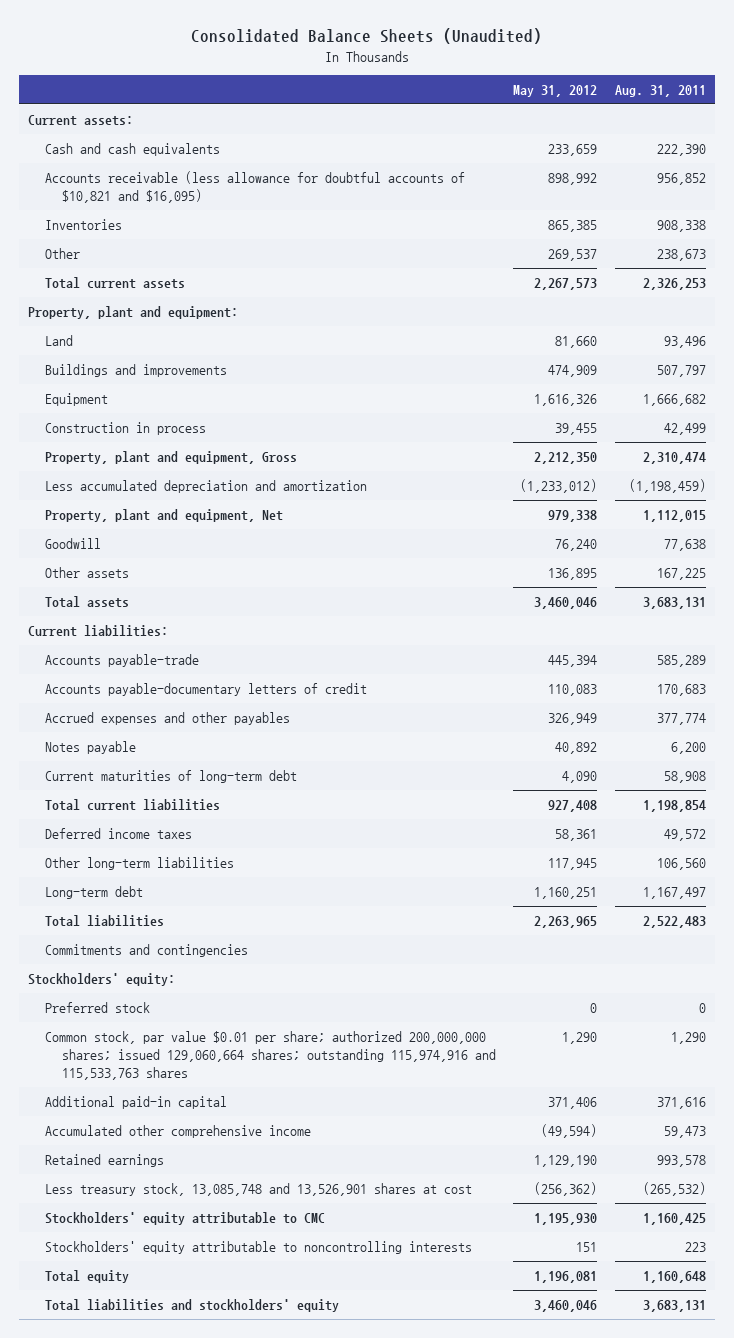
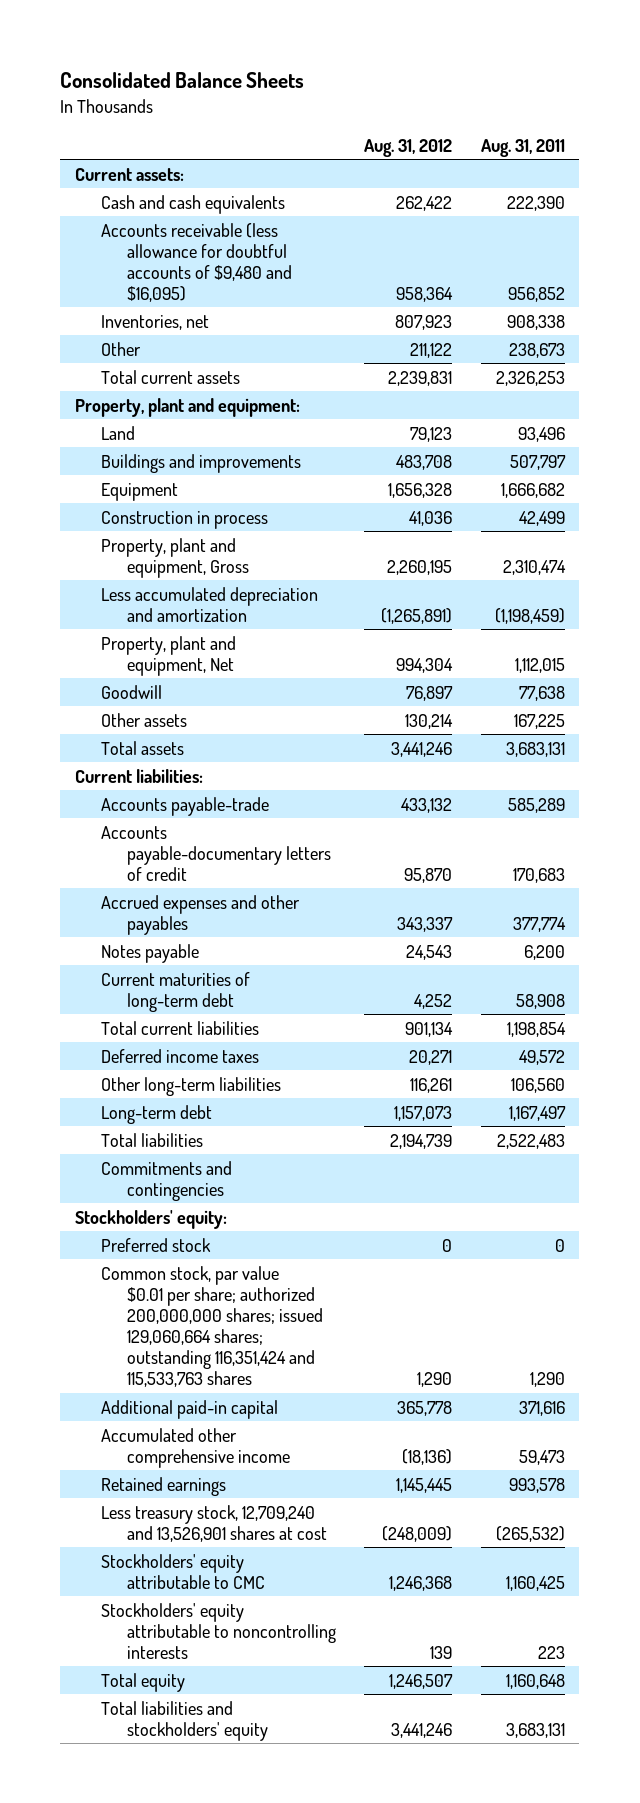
[191,28,543,45] Consolidated Balance Sheets (Unaudited) -> [60,72,305,89] Consolidated Balance Sheets
[513,84,598,97] May 31, 2012 -> none
none -> [364,138,453,157] Aug. 31, 2012
[44,171,465,204] Accounts receivable (less allowance for doubtful accounts of $10,821 and $16,095) -> [100,222,292,302] Accounts receivable (less allowance for doubtful accounts of $9,480 and $16,095)
[44,219,122,231] Inventories -> [100,314,209,330] Inventories, net
[44,1031,496,1080] Common stock, par value $0.01 per share; authorized 200,000,000 shares; issued 129,060,664 shares; outstanding 115,974,916 and 115,533,763 shares -> [100,1265,323,1387] Common stock, par value $0.01 per share; authorized 200,000,000 shares; issued 129,060,664 shares; outstanding 116,351,424 and 115,533,763 shares
[44,1183,472,1197] Less treasury stock, 13,085,748 and 13,526,901 shares at cost -> [100,1504,327,1542] Less treasury stock, 12,709,240 and 13,526,901 shares at cost

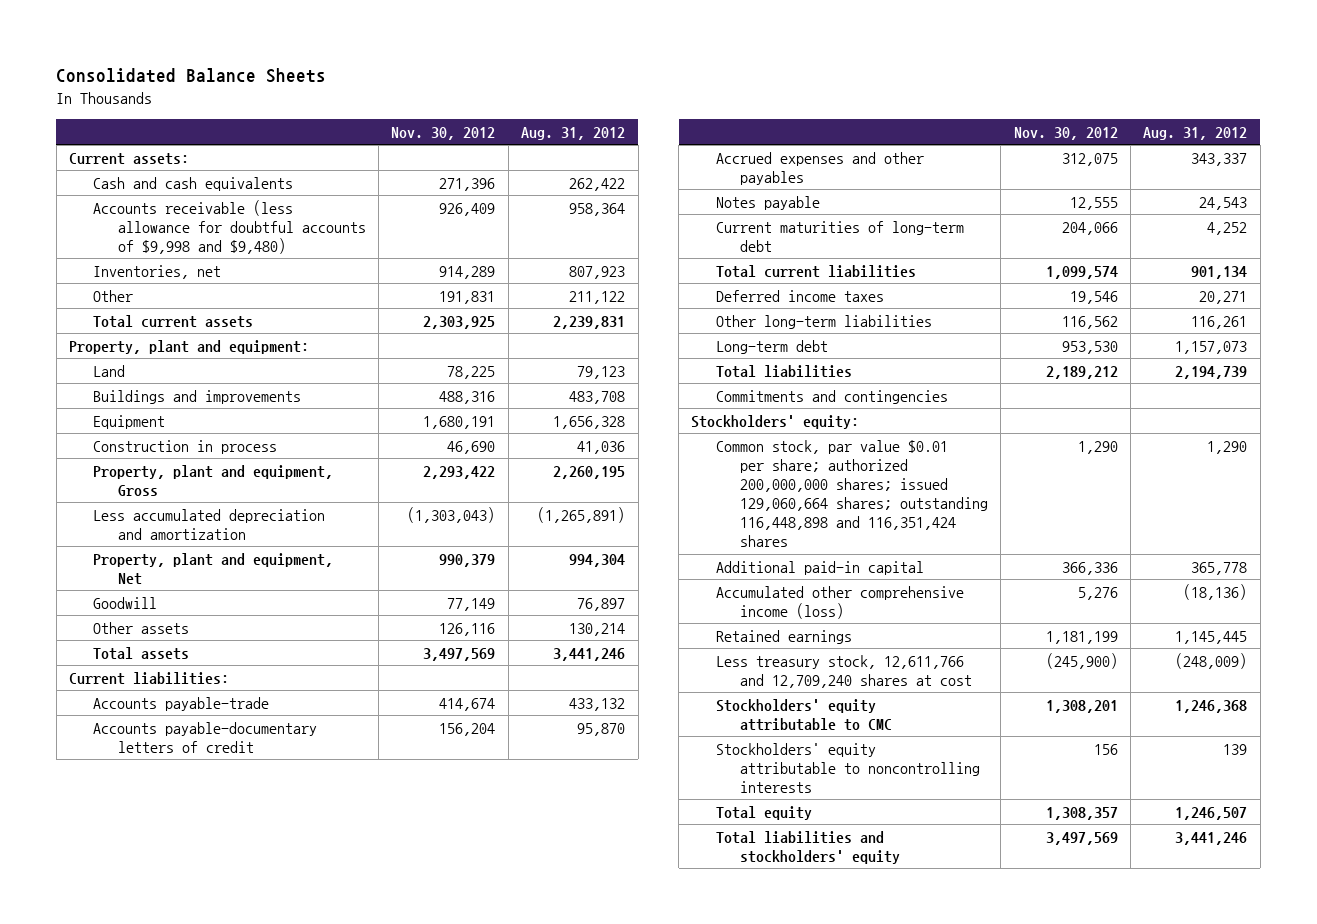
[481,138,566,157] Aug. 31, 2011 -> none
none -> [391,126,496,140] Nov. 30, 2012
[100,222,292,302] Accounts receivable (less allowance for doubtful accounts of $9,480 and $16,095) -> [93,199,366,254] Accounts receivable (less allowance for doubtful accounts of $9,998 and $9,480)
[100,1237,211,1252] Preferred stock -> none
[100,1265,323,1387] Common stock, par value $0.01 per share; authorized 200,000,000 shares; issued 129,060,664 shares; outstanding 116,351,424 and 115,533,763 shares -> [715,439,988,548] Common stock, par value $0.01 per share; authorized 200,000,000 shares; issued 129,060,664 shares; outstanding 116,448,898 and 116,351,424 shares
[100,1427,290,1468] Accumulated other comprehensive income -> [715,585,964,619] Accumulated other comprehensive income (loss)
[100,1504,327,1542] Less treasury stock, 12,709,240 and 13,526,901 shares at cost -> [715,654,972,688] Less treasury stock, 12,611,766 and 12,709,240 shares at cost

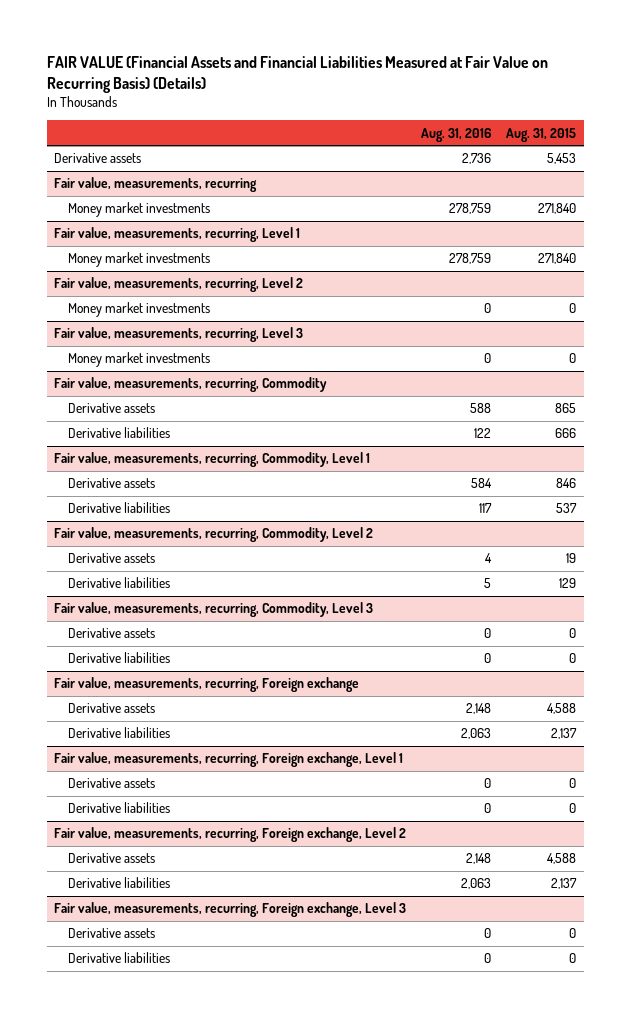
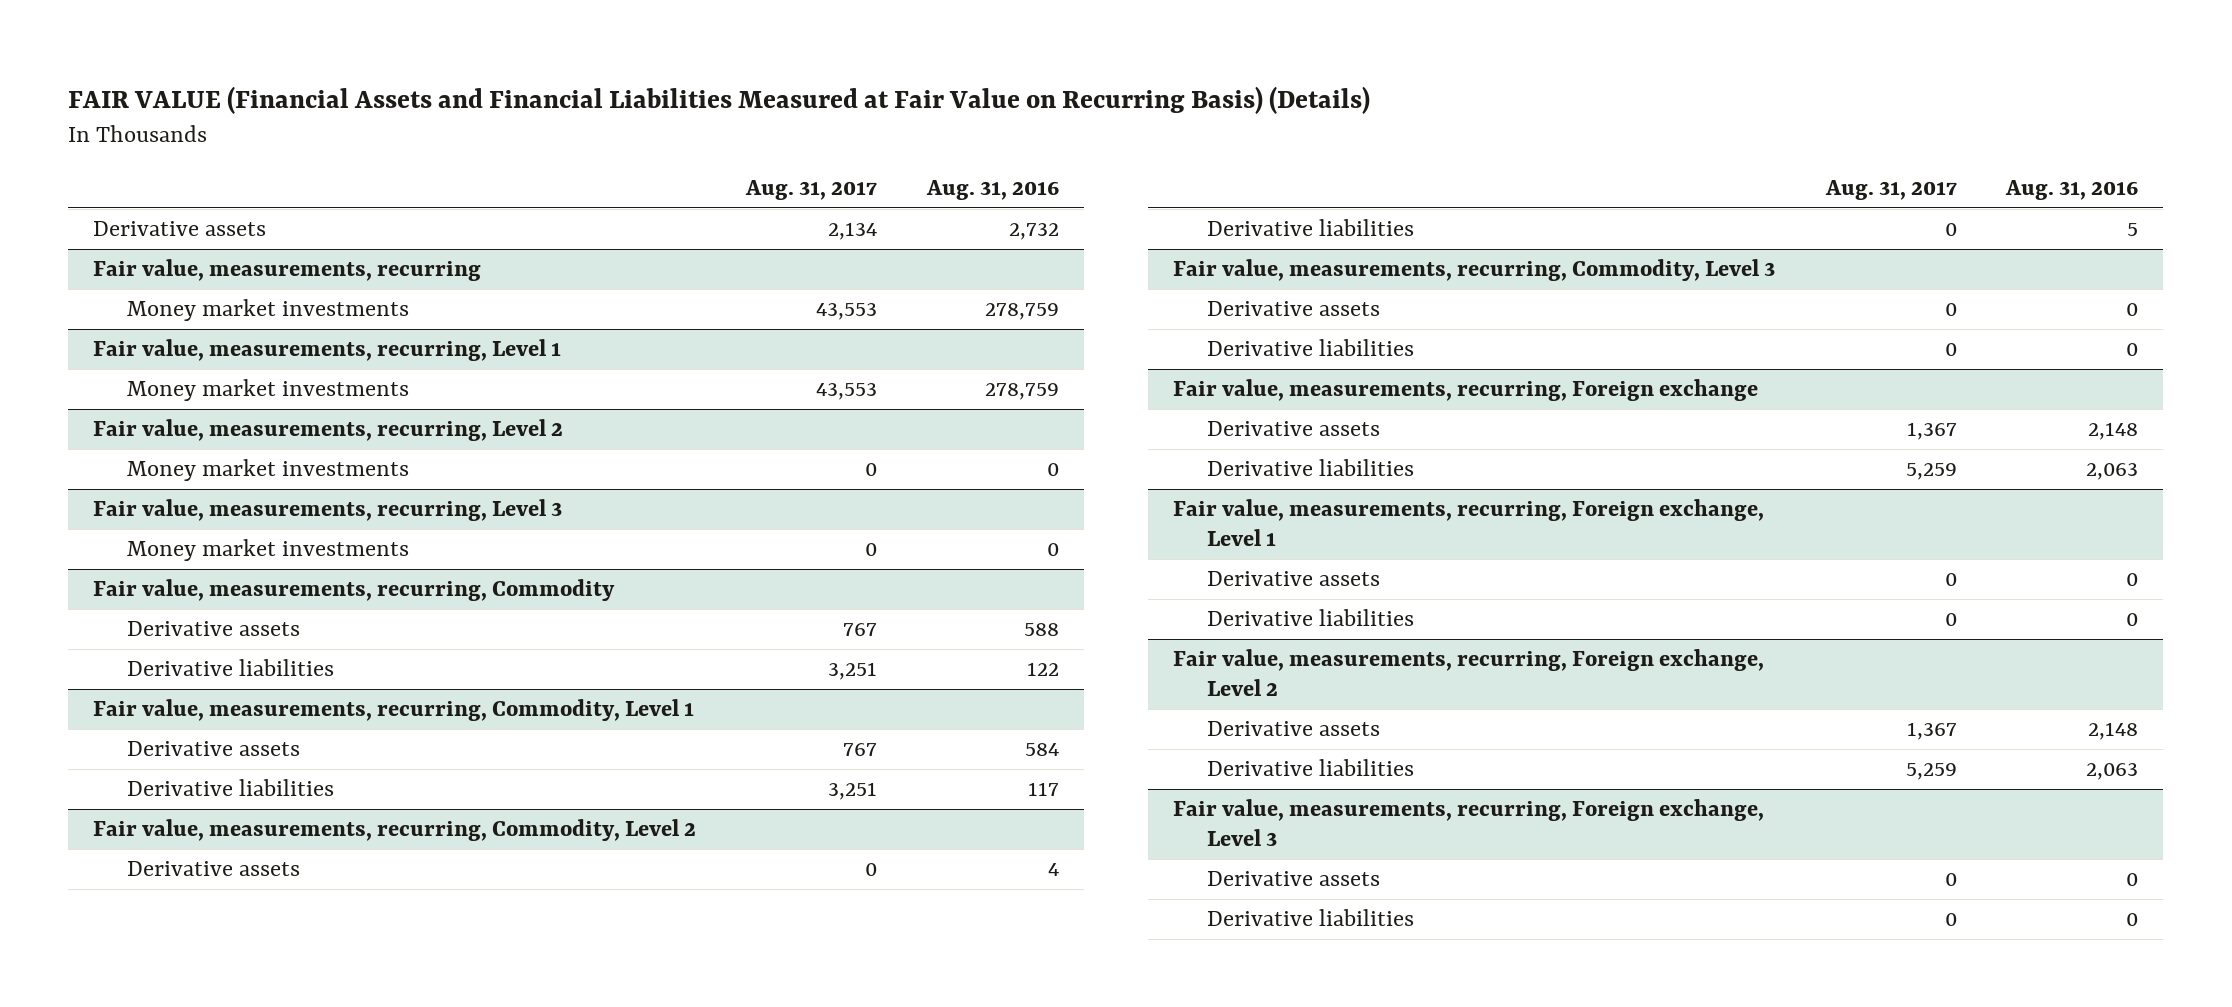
[506,127,577,142] Aug. 31, 2015 -> none
none -> [745,180,878,201] Aug. 31, 2017
[462,153,492,165] 2,736 -> [1008,223,1059,241] 2,732

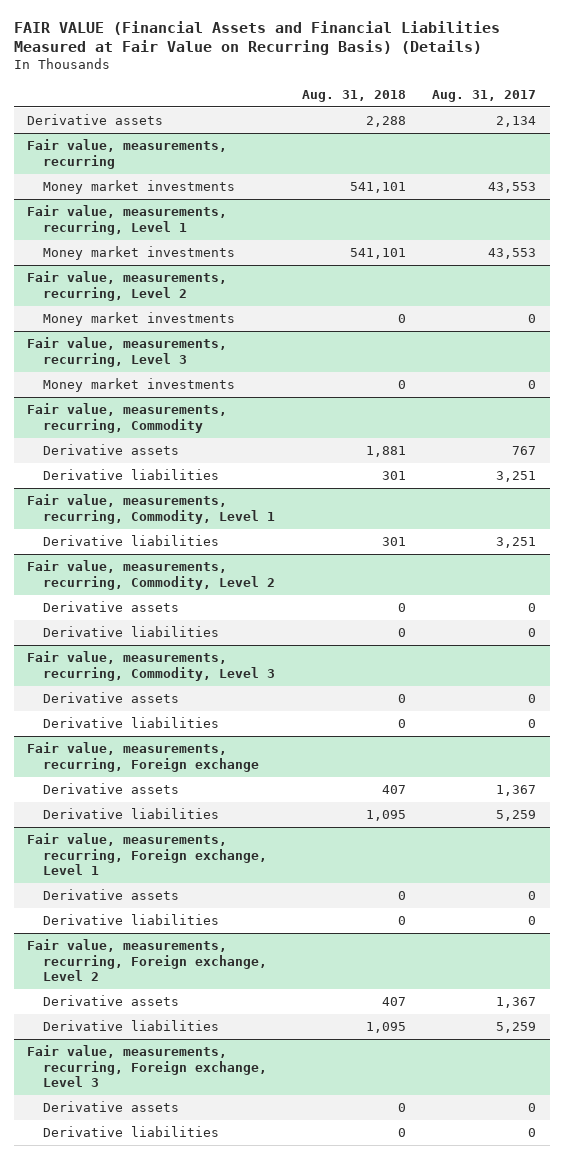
[925,180,1059,201] Aug. 31, 2016 -> none
none -> [301,89,406,102] Aug. 31, 2018
[127,741,301,757] Derivative assets -> none

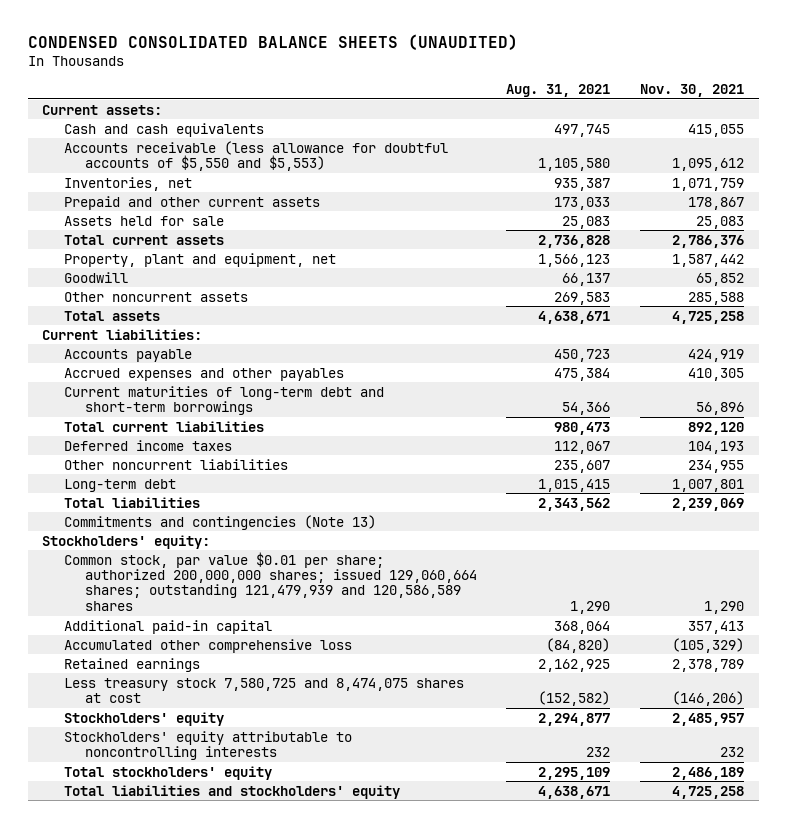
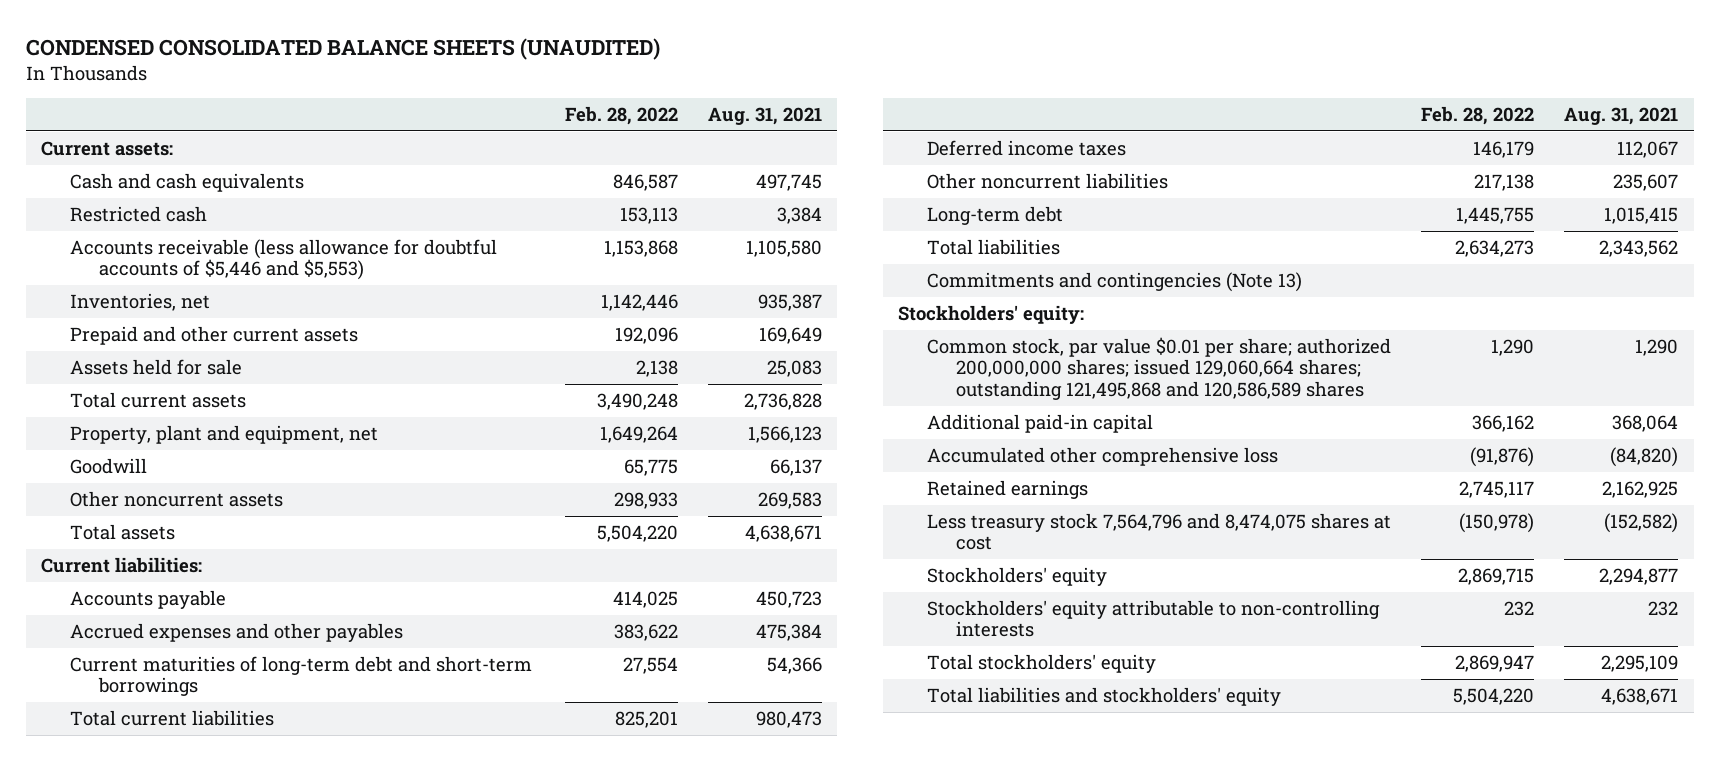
[640,84,745,98] Nov. 30, 2021 -> none
none -> [564,105,678,125] Feb. 28, 2022
none -> [70,205,208,222] Restricted cash
[63,140,448,172] Accounts receivable (less allowance for doubtful accounts of $5,550 and $5,553) -> [70,238,498,281] Accounts receivable (less allowance for doubtful accounts of $5,446 and $5,553)
[554,196,611,210] 173,033 -> [758,326,822,344] 169,649
[63,551,477,611] Common stock, par value $0.01 per share; authorized 200,000,000 shares; issued 129,060,664 shares; outstanding 121,479,939 and 120,586,589 shares -> [926,336,1391,400] Common stock, par value $0.01 per share; authorized 200,000,000 shares; issued 129,060,664 shares; outstanding 121,495,868 and 120,586,589 shares
[63,677,464,704] Less treasury stock 7,580,725 and 8,474,075 shares at cost -> [926,512,1391,551] Less treasury stock 7,564,796 and 8,474,075 shares at cost
[63,730,352,761] Stockholders' equity attributable to noncontrolling interests -> [926,599,1380,638] Stockholders' equity attributable to non-controlling interests

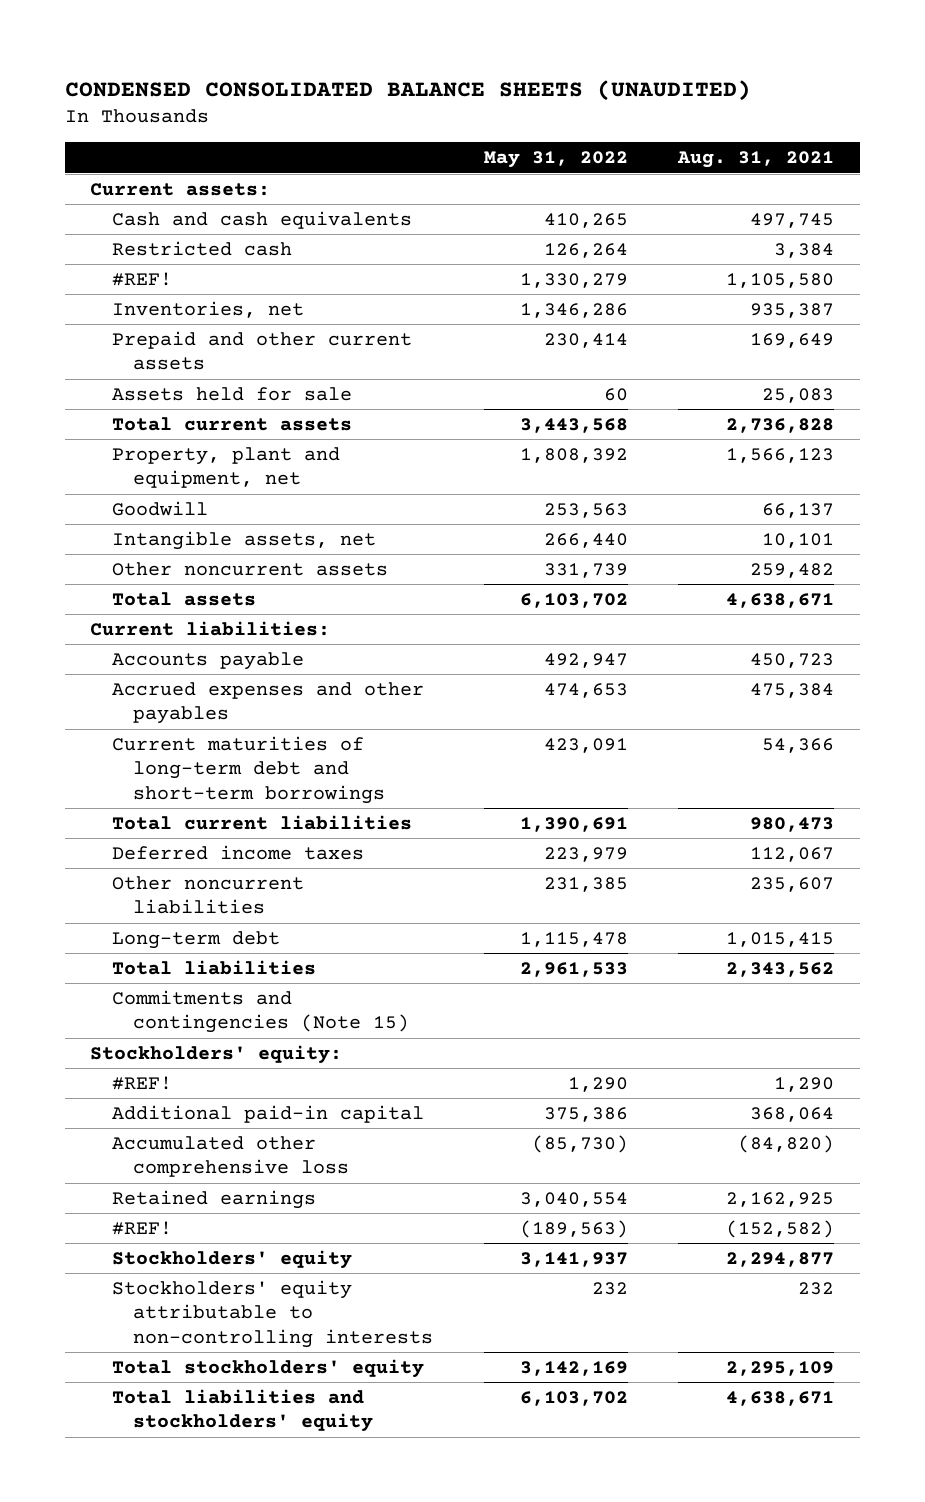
[564,105,678,125] Feb. 28, 2022 -> none
none -> [483,151,628,169] May 31, 2022
[70,238,498,281] Accounts receivable (less allowance for doubtful accounts of $5,446 and $5,553) -> [111,271,172,286] #REF!
none -> [111,530,376,550] Intangible assets, net
[757,491,822,509] 269,583 -> [750,562,835,578] 259,482
[926,271,1302,292] Commitments and contingencies (Note 13) -> [111,989,409,1034] Commitments and contingencies (Note 15)
[926,336,1391,400] Common stock, par value $0.01 per share; authorized 200,000,000 shares; issued 129,060,664 shares; outstanding 121,495,868 and 120,586,589 shares -> [111,1075,172,1090] #REF!
[926,512,1391,551] Less treasury stock 7,564,796 and 8,474,075 shares at cost -> [111,1220,172,1235] #REF!

